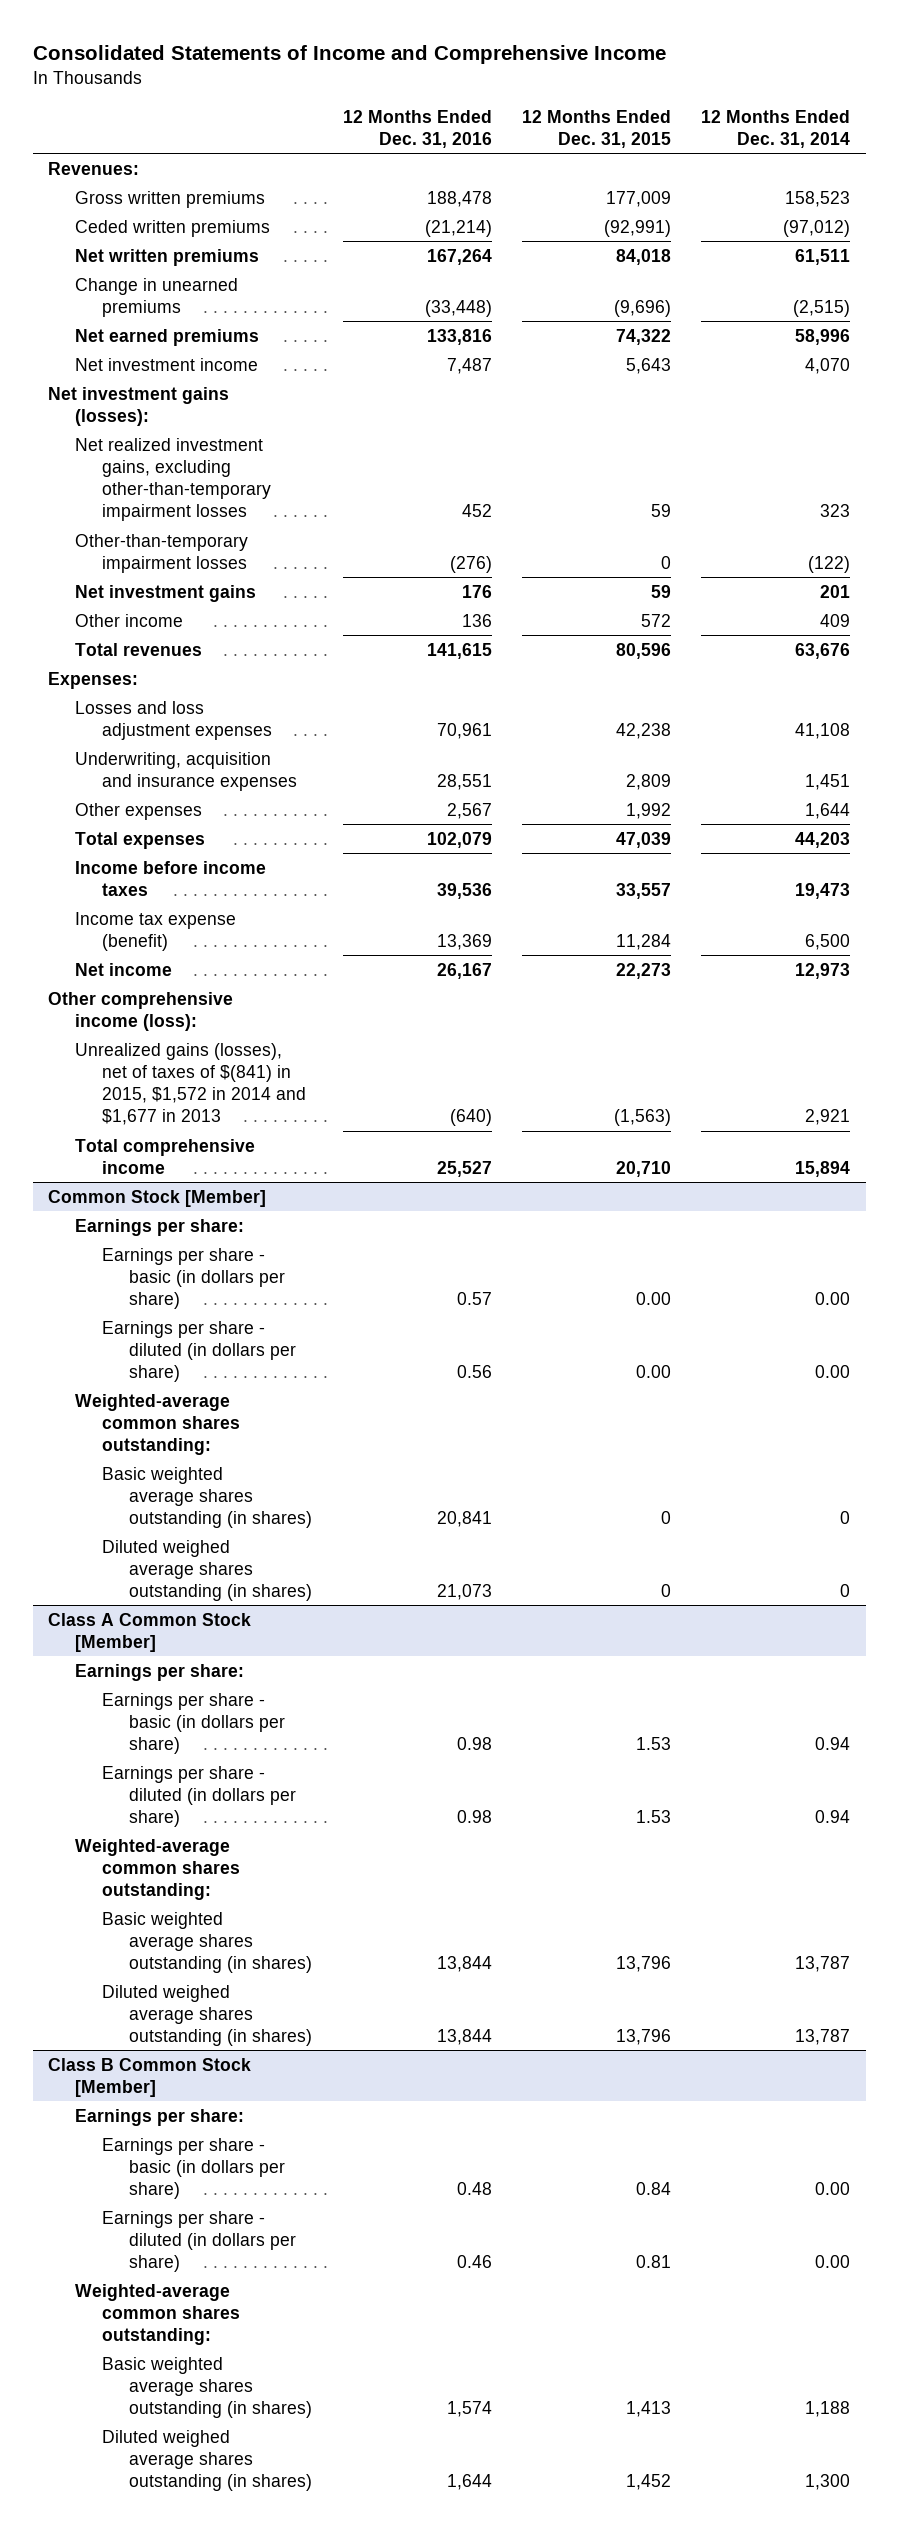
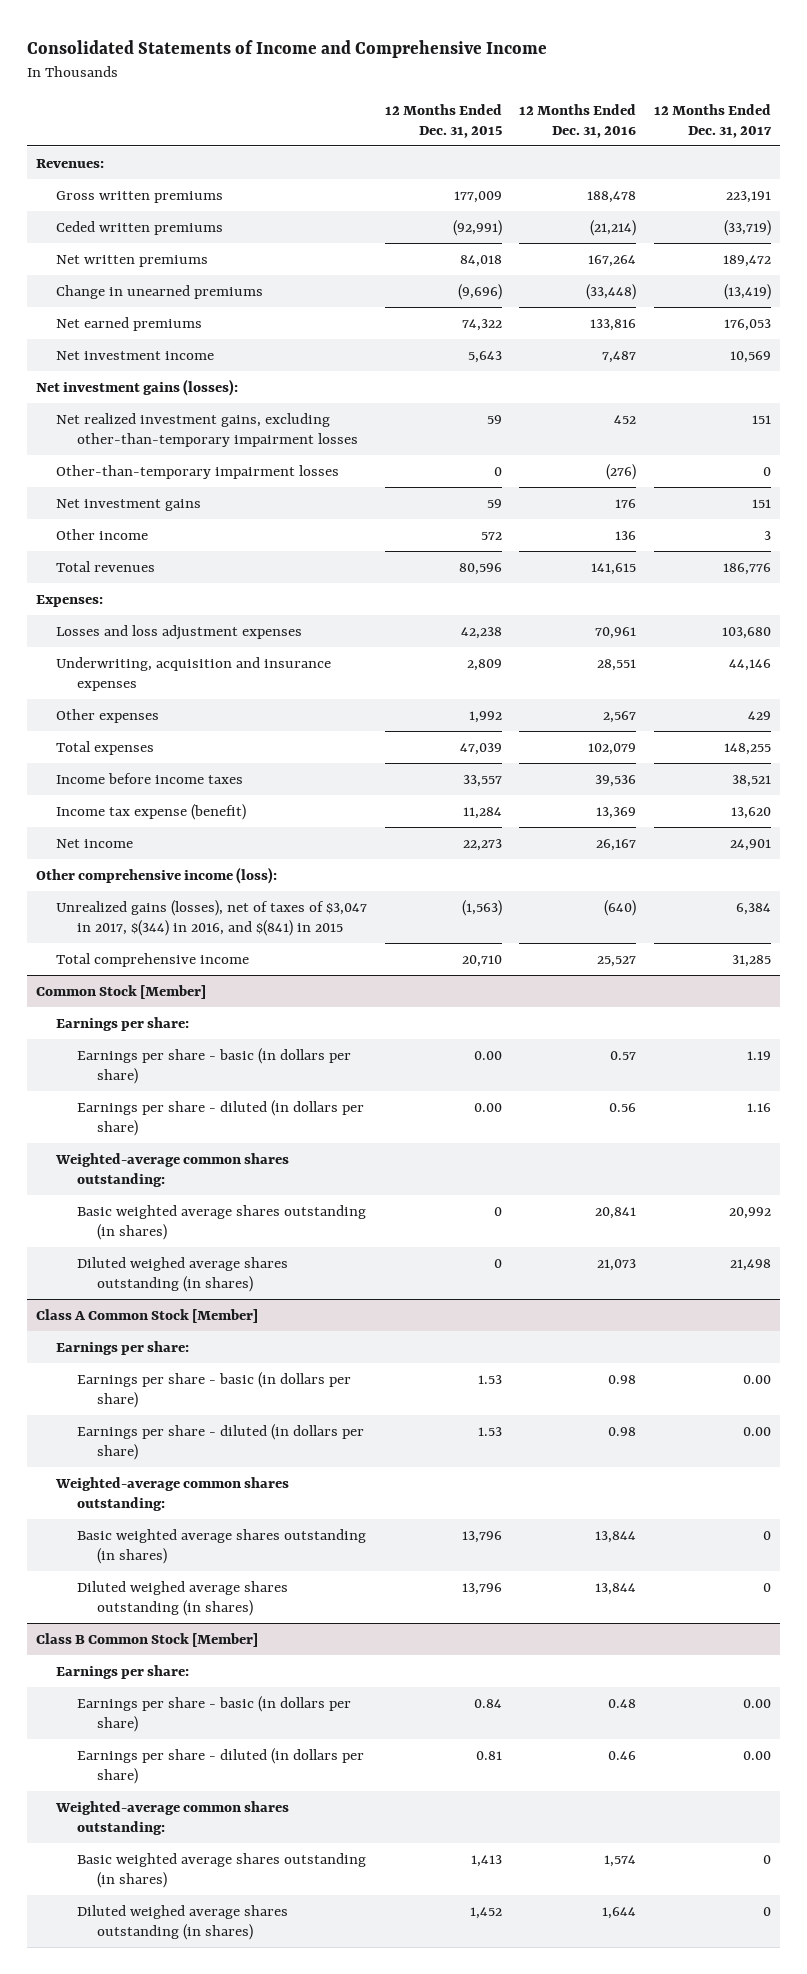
[701,109,851,148] 12 Months Ended Dec. 31, 2014 -> none
none -> [653,104,772,138] 12 Months Ended Dec. 31, 2017
[74,1042,307,1126] Unrealized gains (losses), net of taxes of $(841) in 2015, $1,572 in 2014 and $1,677 in 2013 -> [56,899,368,936] Unrealized gains (losses), net of taxes of $3,047 in 2017, $(344) in 2016, and $(841) in 2015

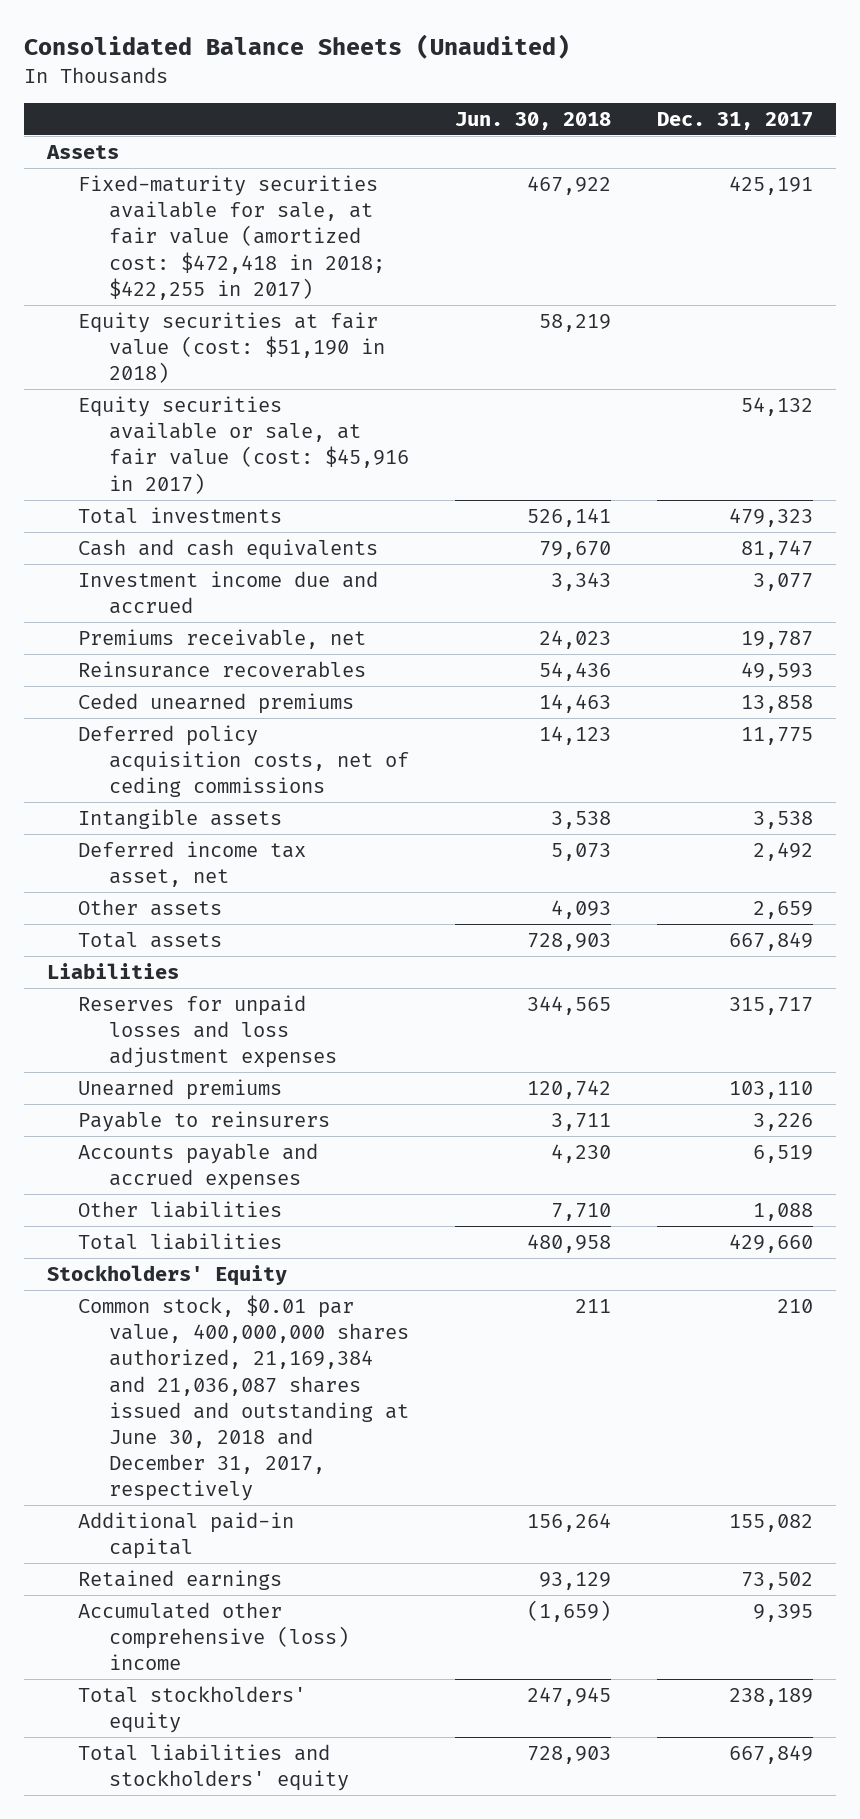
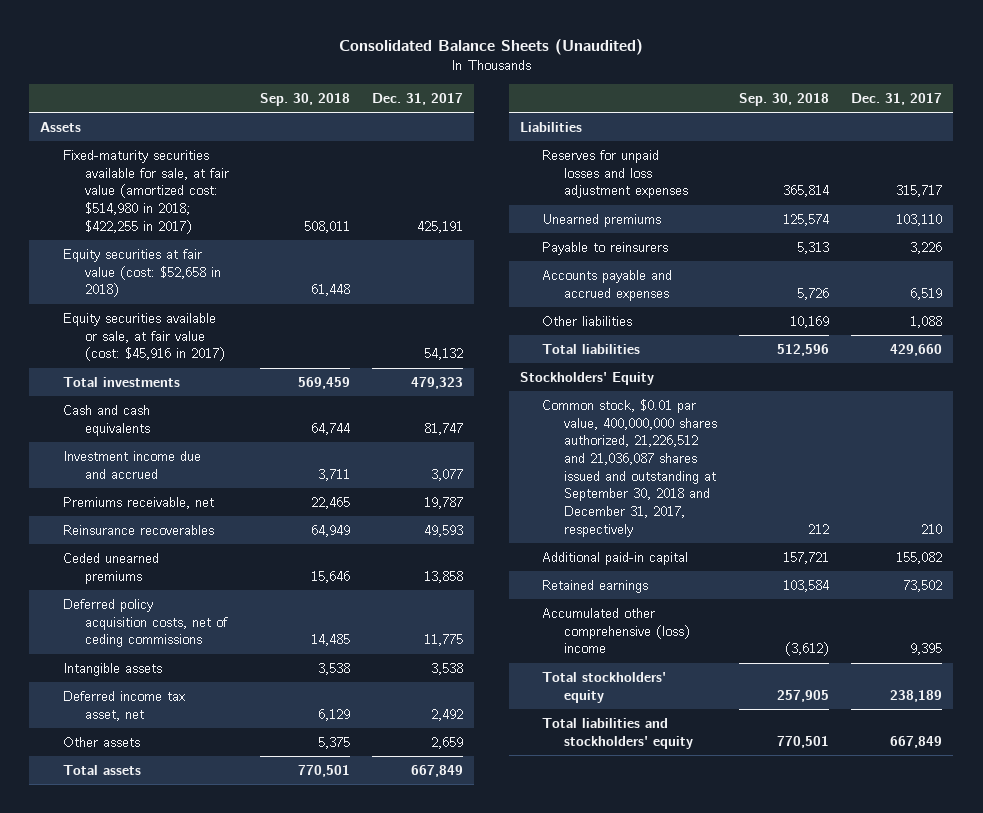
[454,111,611,130] Jun. 30, 2018 -> none
none -> [259,92,350,106] Sep. 30, 2018
[77,175,385,300] Fixed-maturity securities available for sale, at fair value (amortized cost: $472,418 in 2018; $422,255 in 2017) -> [62,149,229,234] Fixed-maturity securities available for sale, at fair value (amortized cost: $514,980 in 2018; $422,255 in 2017)
[77,312,385,384] Equity securities at fair value (cost: $51,190 in 2018) -> [62,248,221,298] Equity securities at fair value (cost: $52,658 in 2018)
[77,1295,409,1502] Common stock, $0.01 par value, 400,000,000 shares authorized, 21,169,384 and 21,036,087 shares issued and outstanding at June 30, 2018 and December 31, 2017, respectively -> [542,398,718,537] Common stock, $0.01 par value, 400,000,000 shares authorized, 21,226,512 and 21,036,087 shares issued and outstanding at September 30, 2018 and December 31, 2017, respectively

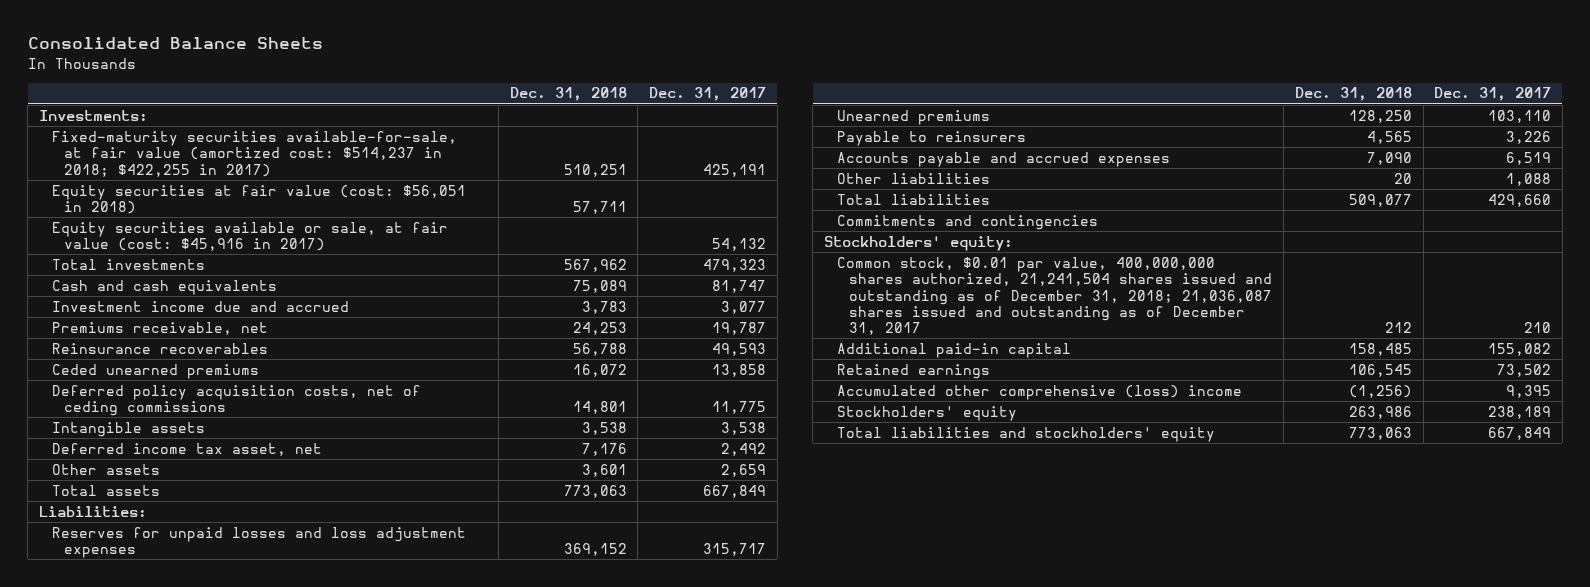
[339,39,644,56] Consolidated Balance Sheets (Unaudited) -> [27,37,323,50] Consolidated Balance Sheets
[259,92,350,106] Sep. 30, 2018 -> none
none -> [509,87,627,102] Dec. 31, 2018
[40,121,82,132] Assets -> none
none -> [38,109,148,121] Investments:
[62,149,229,234] Fixed-maturity securities available for sale, at fair value (amortized cost: $514,980 in 2018; $422,255 in 2017) -> [51,130,457,177] Fixed-maturity securities available-for-sale, at fair value (amortized cost: $514,237 in 2018; $422,255 in 2017)
[62,248,221,298] Equity securities at fair value (cost: $52,658 in 2018) -> [51,184,466,215] Equity securities at fair value (cost: $56,051 in 2018)
[519,121,582,132] Liabilities -> [38,505,147,517] Liabilities:
none -> [836,214,1098,230] Commitments and contingencies
[519,371,654,385] Stockholders' Equity -> [823,235,1013,251] Stockholders' equity:
[542,398,718,537] Common stock, $0.01 par value, 400,000,000 shares authorized, 21,226,512 and 21,036,087 shares issued and outstanding at September 30, 2018 and December 31, 2017, respectively -> [836,256,1273,336] Common stock, $0.01 par value, 400,000,000 shares authorized, 21,241,504 shares issued and outstanding as of December 31, 2018; 21,036,087 shares issued and outstanding as of December 31, 2017
[542,671,667,703] Total stockholders' equity -> [836,405,1017,421] Stockholders' equity

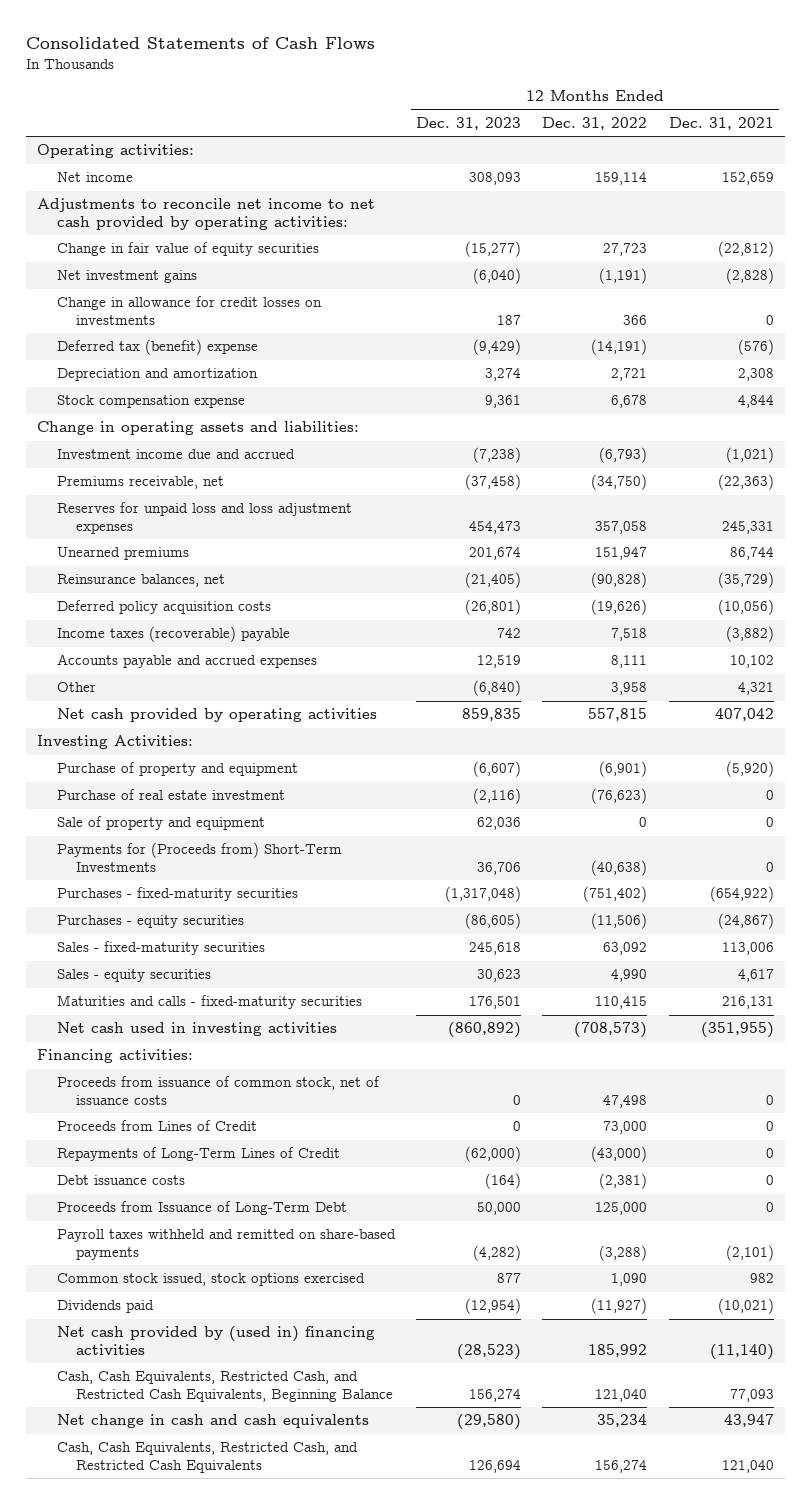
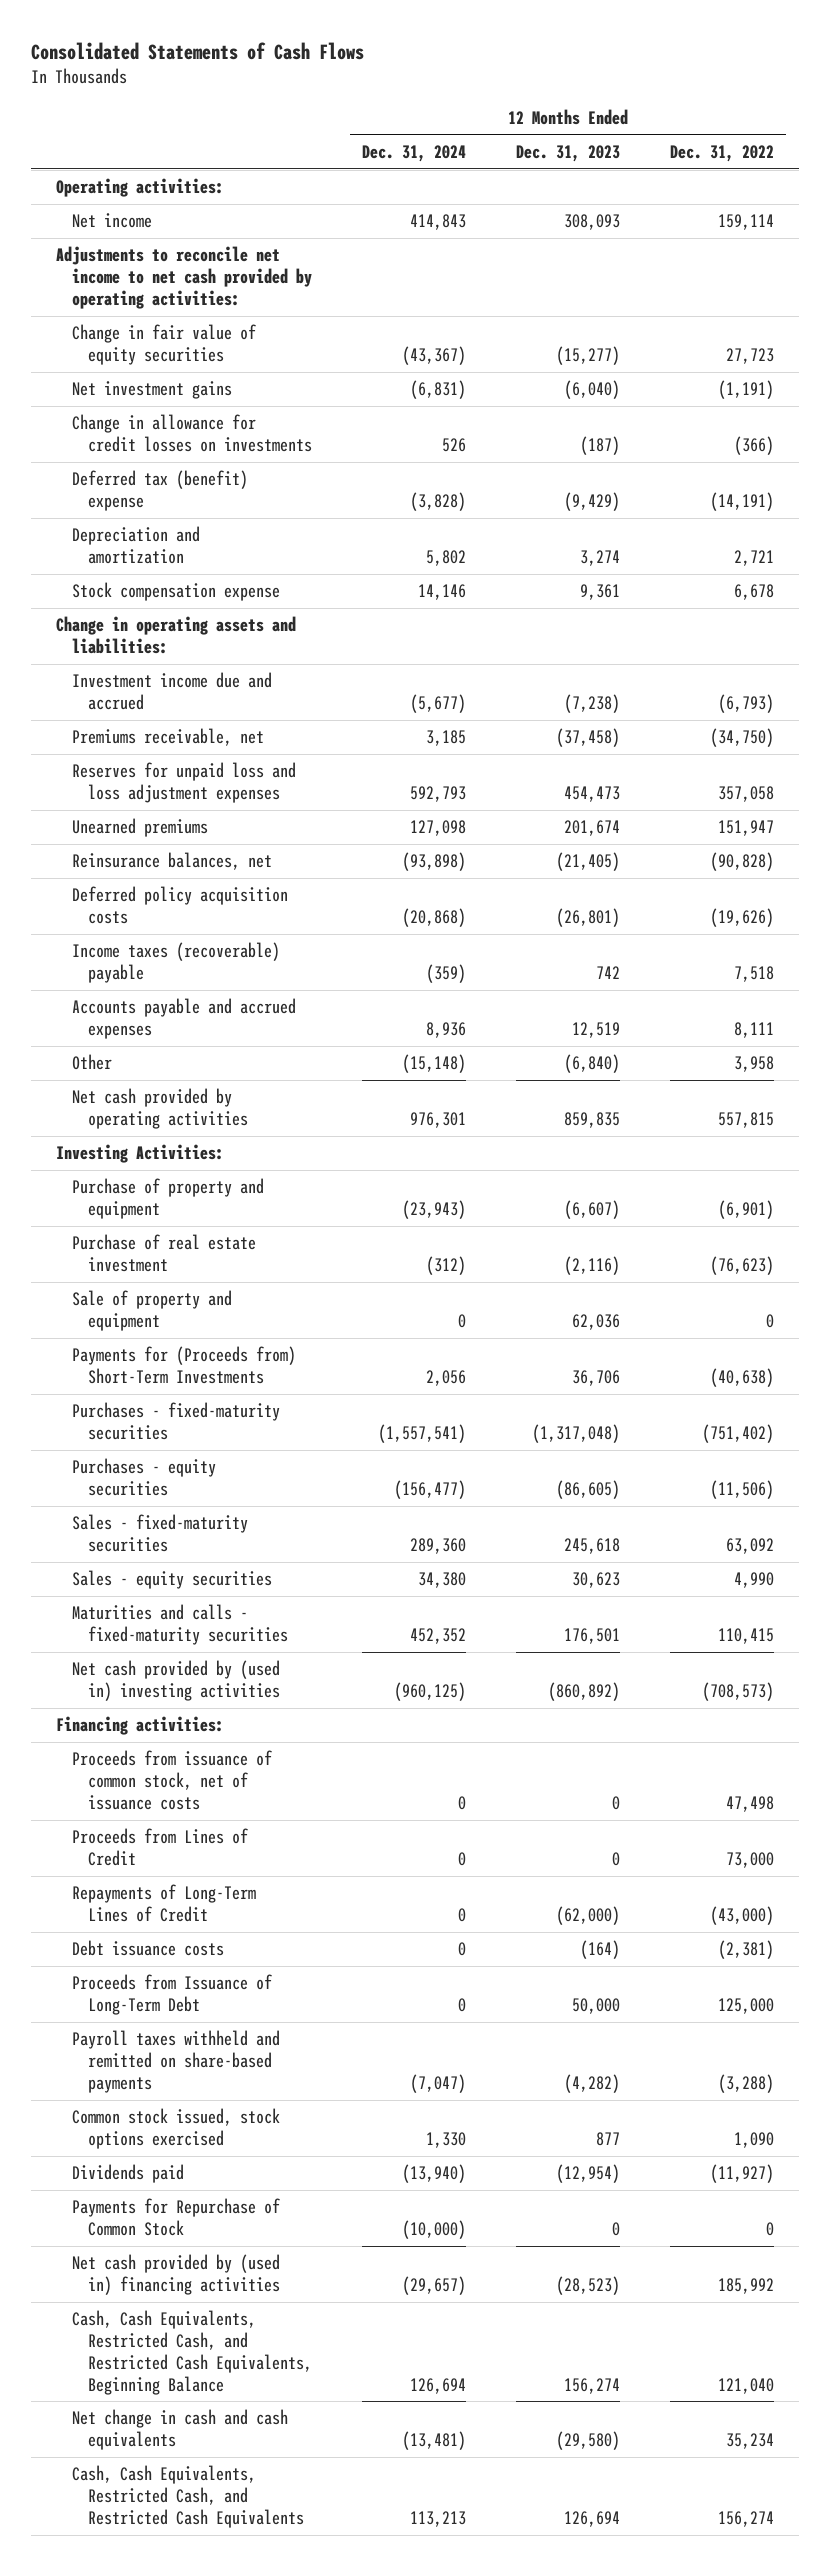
[668,116,774,130] Dec. 31, 2021 -> none
none -> [362,144,467,162] Dec. 31, 2024
[497,315,522,326] 187 -> [579,435,620,455] (187)
[623,315,648,326] 366 -> [733,435,774,455] (366)
[56,1022,337,1037] Net cash used in investing activities -> [72,1660,281,1701] Net cash provided by (used in) investing activities
none -> [72,2198,281,2236] Payments for Repurchase of Common Stock

